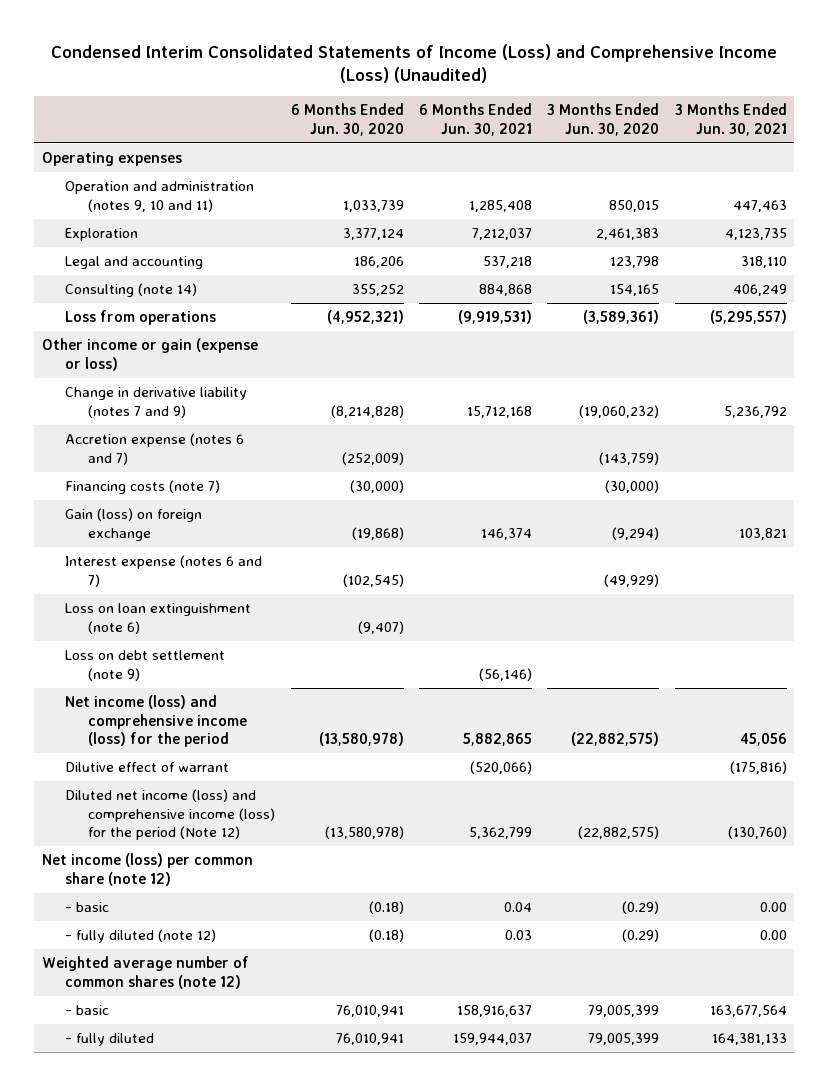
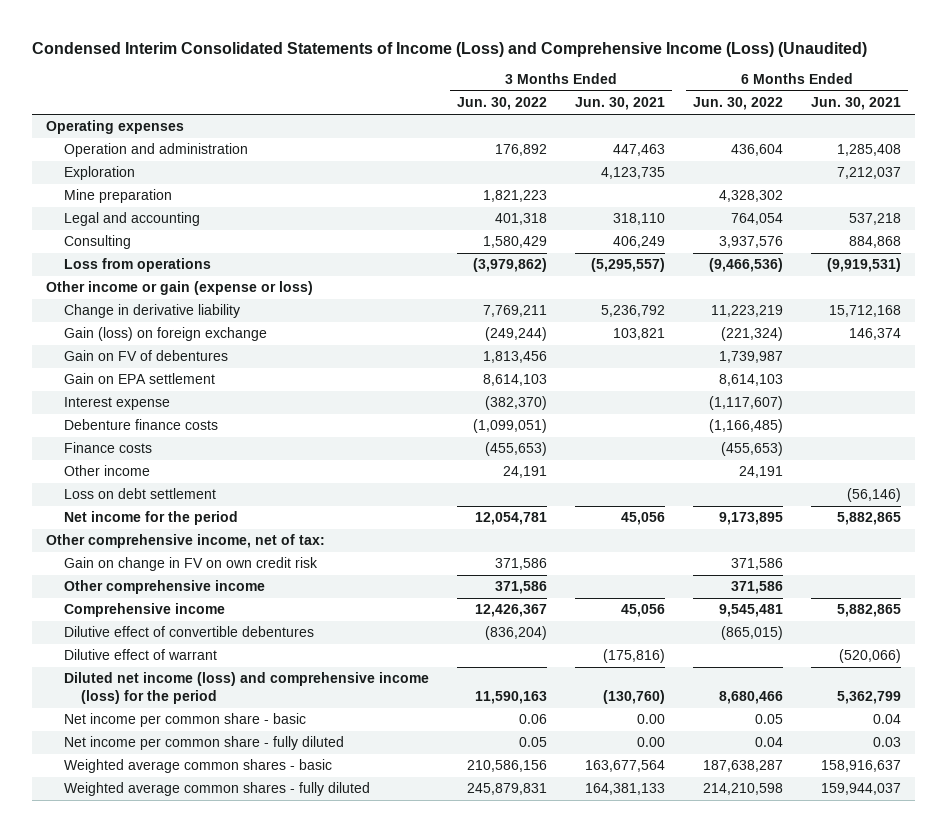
[290,103,404,136] 6 Months Ended Jun. 30, 2020 -> none
[547,103,660,136] 3 Months Ended Jun. 30, 2020 -> none
none -> [456,97,547,111] Jun. 30, 2022
none -> [693,97,784,111] Jun. 30, 2022
[64,181,254,212] Operation and administration (notes 9, 10 and 11) -> [63,143,248,158] Operation and administration
none -> [63,189,172,204] Mine preparation
[64,283,197,298] Consulting (note 14) -> [63,235,131,250] Consulting
[64,433,244,465] Accretion expense (notes 6 and 7) -> none
[64,480,220,495] Financing costs (note 7) -> none
[64,387,247,418] Change in derivative liability (notes 7 and 9) -> [63,304,240,319] Change in derivative liability
[64,603,251,634] Loss on loan extinguishment (note 6) -> none
none -> [63,350,228,362] Gain on FV of debentures
none -> [63,373,215,385] Gain on EPA settlement
[64,555,262,587] Interest expense (notes 6 and 7) -> [63,397,170,411] Interest expense
none -> [63,419,218,431] Debenture finance costs
none -> [63,442,152,454] Finance costs
none -> [63,465,150,477] Other income
[64,650,225,681] Loss on debt settlement (note 9) -> [63,488,216,500] Loss on debt settlement
[64,695,248,748] Net income (loss) and comprehensive income (loss) for the period -> [63,511,238,526] Net income for the period
none -> [46,534,326,549] Other comprehensive income, net of tax:
none -> [63,557,318,572] Gain on change in FV on own credit risk
none -> [63,580,265,595] Other comprehensive income
none -> [63,603,225,618] Comprehensive income
none -> [63,626,314,638] Dilutive effect of convertible debentures
[41,853,253,886] Net income (loss) per common share (note 12) -> none
[41,956,249,989] Weighted average number of common shares (note 12) -> none
[64,789,276,841] Diluted net income (loss) and comprehensive income (loss) for the period (Note 12) -> [63,672,429,705] Diluted net income (loss) and comprehensive income (loss) for the period
[64,902,109,913] - basic -> [63,713,306,728] Net income per common share - basic
[64,929,216,944] - fully diluted (note 12) -> [63,736,344,751] Net income per common share - fully diluted
[64,1005,109,1016] - basic -> [63,759,332,774] Weighted average common shares - basic
[64,1033,154,1047] - fully diluted -> [63,782,370,797] Weighted average common shares - fully diluted

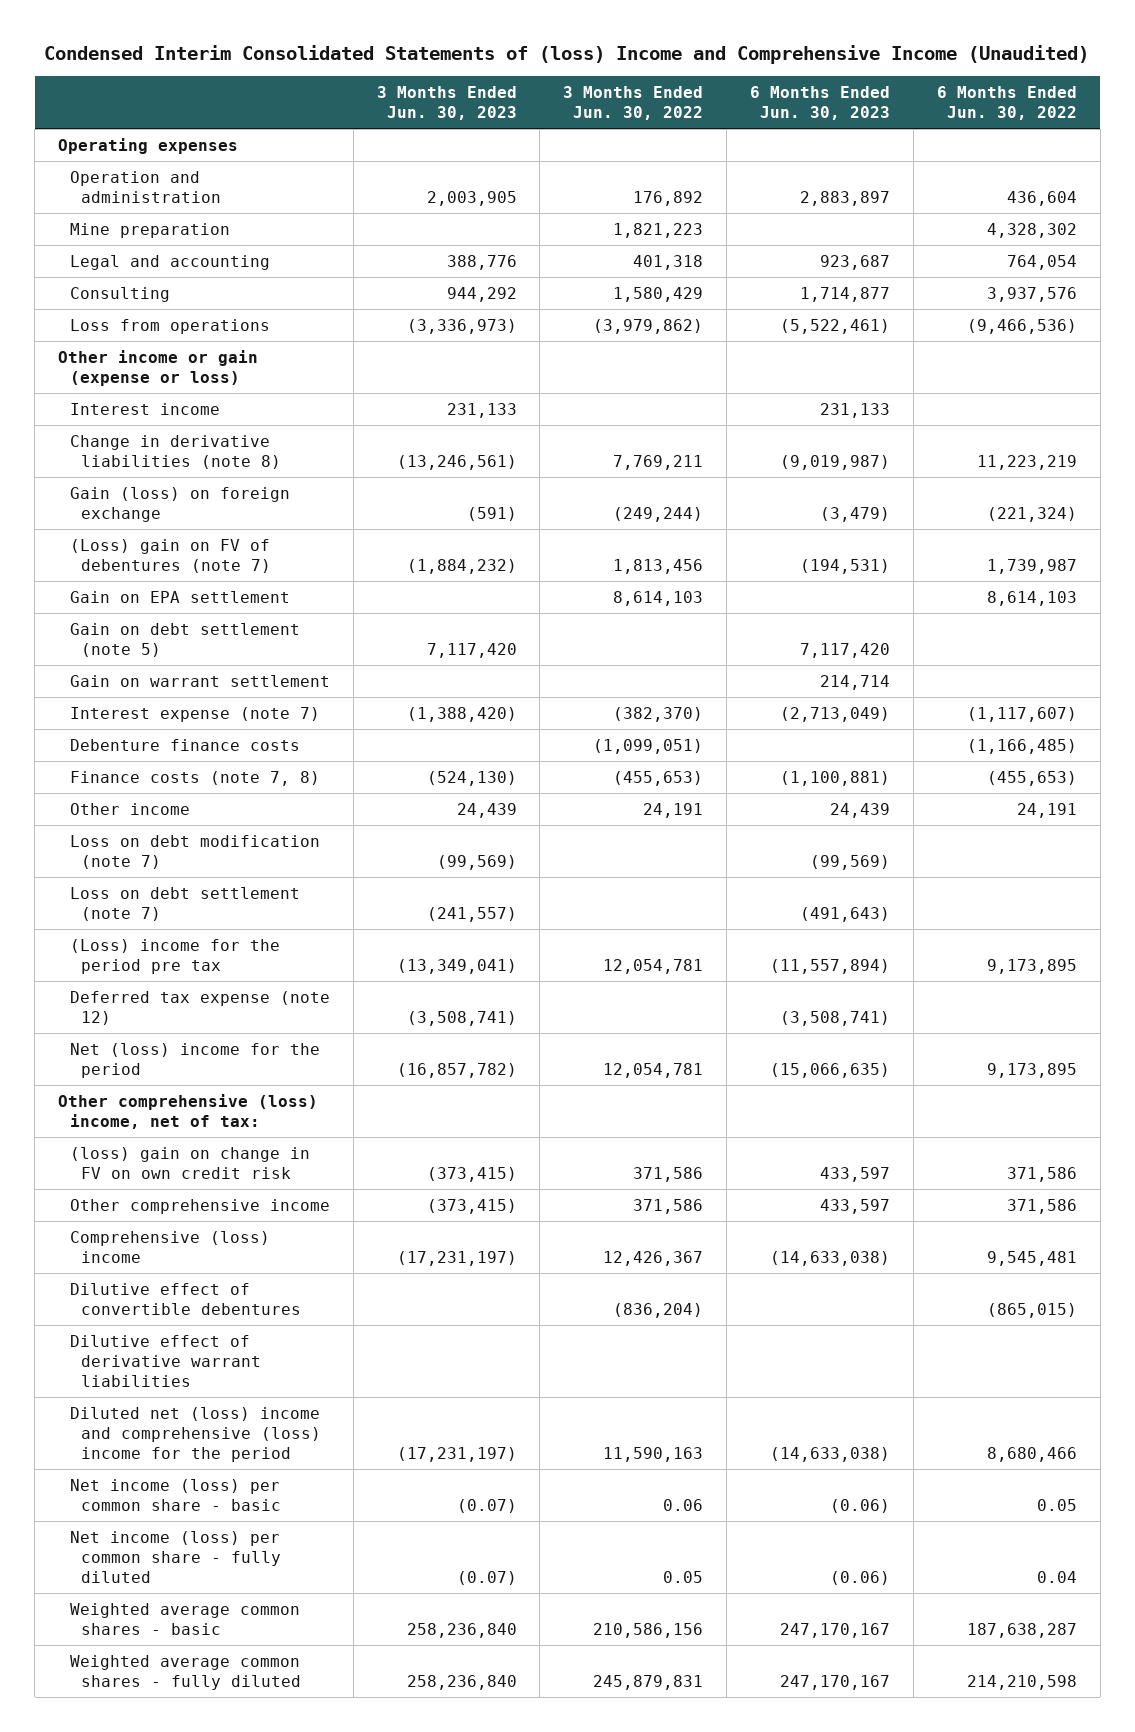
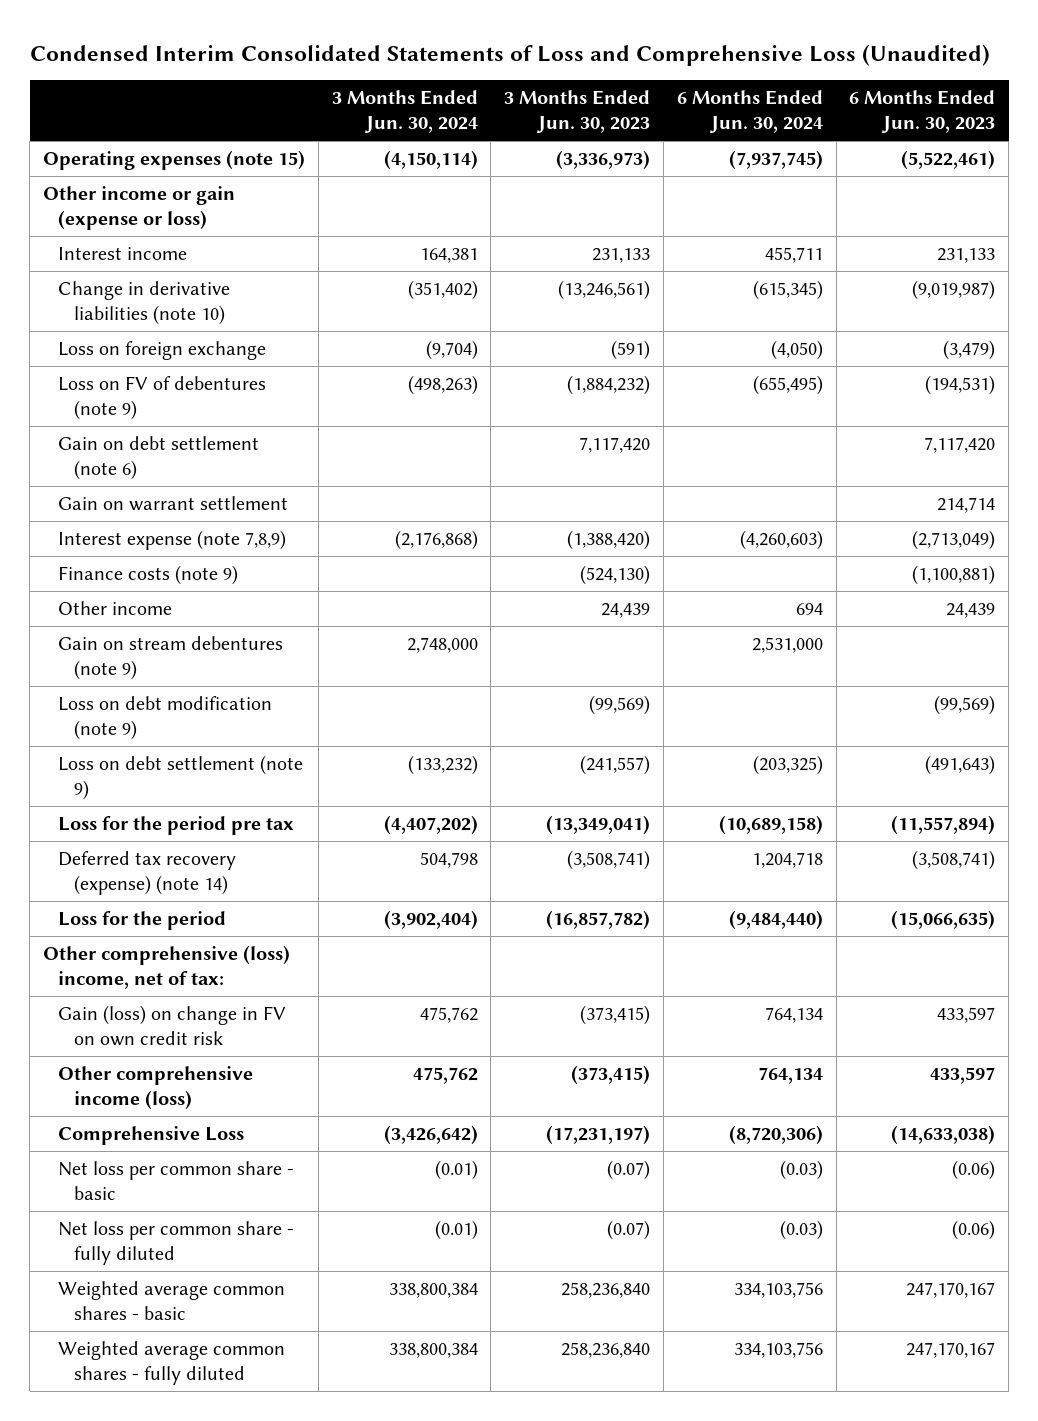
[44,44,1090,64] Condensed Interim Consolidated Statements of (loss) Income and Comprehensive Income (Unaudited) -> [29,43,990,66] Condensed Interim Consolidated Statements of Loss and Comprehensive Loss (Unaudited)
[563,85,704,120] 3 Months Ended Jun. 30, 2022 -> none
[936,85,1077,120] 6 Months Ended Jun. 30, 2022 -> none
none -> [331,90,478,134] 3 Months Ended Jun. 30, 2024
none -> [676,90,823,134] 6 Months Ended Jun. 30, 2024
[58,137,239,154] Operating expenses -> none
[69,170,222,204] Operation and administration -> none
[69,222,230,238] Mine preparation -> none
[69,254,270,270] Legal and accounting -> none
[69,286,170,302] Consulting -> none
[69,318,270,334] Loss from operations -> [43,149,306,170] Operating expenses (note 15)
[69,590,290,603] Gain on EPA settlement -> none
[69,434,282,470] Change in derivative liabilities (note 8) -> [58,280,231,325] Change in derivative liabilities (note 10)
[69,486,290,523] Gain (loss) on foreign exchange -> [58,340,267,360] Loss on foreign exchange
[69,538,272,574] (Loss) gain on FV of debentures (note 7) -> [58,375,267,420] Loss on FV of debentures (note 9)
[69,622,300,658] Gain on debt settlement (note 5) -> [58,435,260,480] Gain on debt settlement (note 6)
[69,738,300,751] Debenture finance costs -> none
[69,706,320,722] Interest expense (note 7) -> [58,529,287,550] Interest expense (note 7,8,9)
[69,770,320,786] Finance costs (note 7, 8) -> [58,564,239,585] Finance costs (note 9)
none -> [58,635,284,680] Gain on stream debentures (note 9)
[69,834,320,870] Loss on debt modification (note 7) -> [58,695,273,740] Loss on debt modification (note 9)
[69,886,300,922] Loss on debt settlement (note 7) -> [58,754,304,800] Loss on debt settlement (note 9)
[69,938,280,975] (Loss) income for the period pre tax -> [58,815,295,835] Loss for the period pre tax
[69,990,330,1026] Deferred tax expense (note 12) -> [58,850,237,895] Deferred tax recovery (expense) (note 14)
[69,1042,320,1079] Net (loss) income for the period -> [58,910,227,930] Loss for the period
[69,1282,302,1316] Dilutive effect of convertible debentures -> none
[69,1334,262,1388] Dilutive effect of derivative warrant liabilities -> none
[69,1406,322,1463] Diluted net (loss) income and comprehensive (loss) income for the period -> none
[69,1146,310,1180] (loss) gain on change in FV on own credit risk -> [58,1004,287,1046] Gain (loss) on change in FV on own credit risk
[69,1198,330,1214] Other comprehensive income -> [58,1065,254,1110] Other comprehensive income (loss)
[69,1230,270,1264] Comprehensive (loss) income -> [58,1125,245,1145] Comprehensive Loss
[69,1478,282,1512] Net income (loss) per common share - basic -> [58,1160,295,1200] Net loss per common share - basic
[69,1530,282,1584] Net income (loss) per common share - fully diluted -> [58,1220,295,1265] Net loss per common share - fully diluted

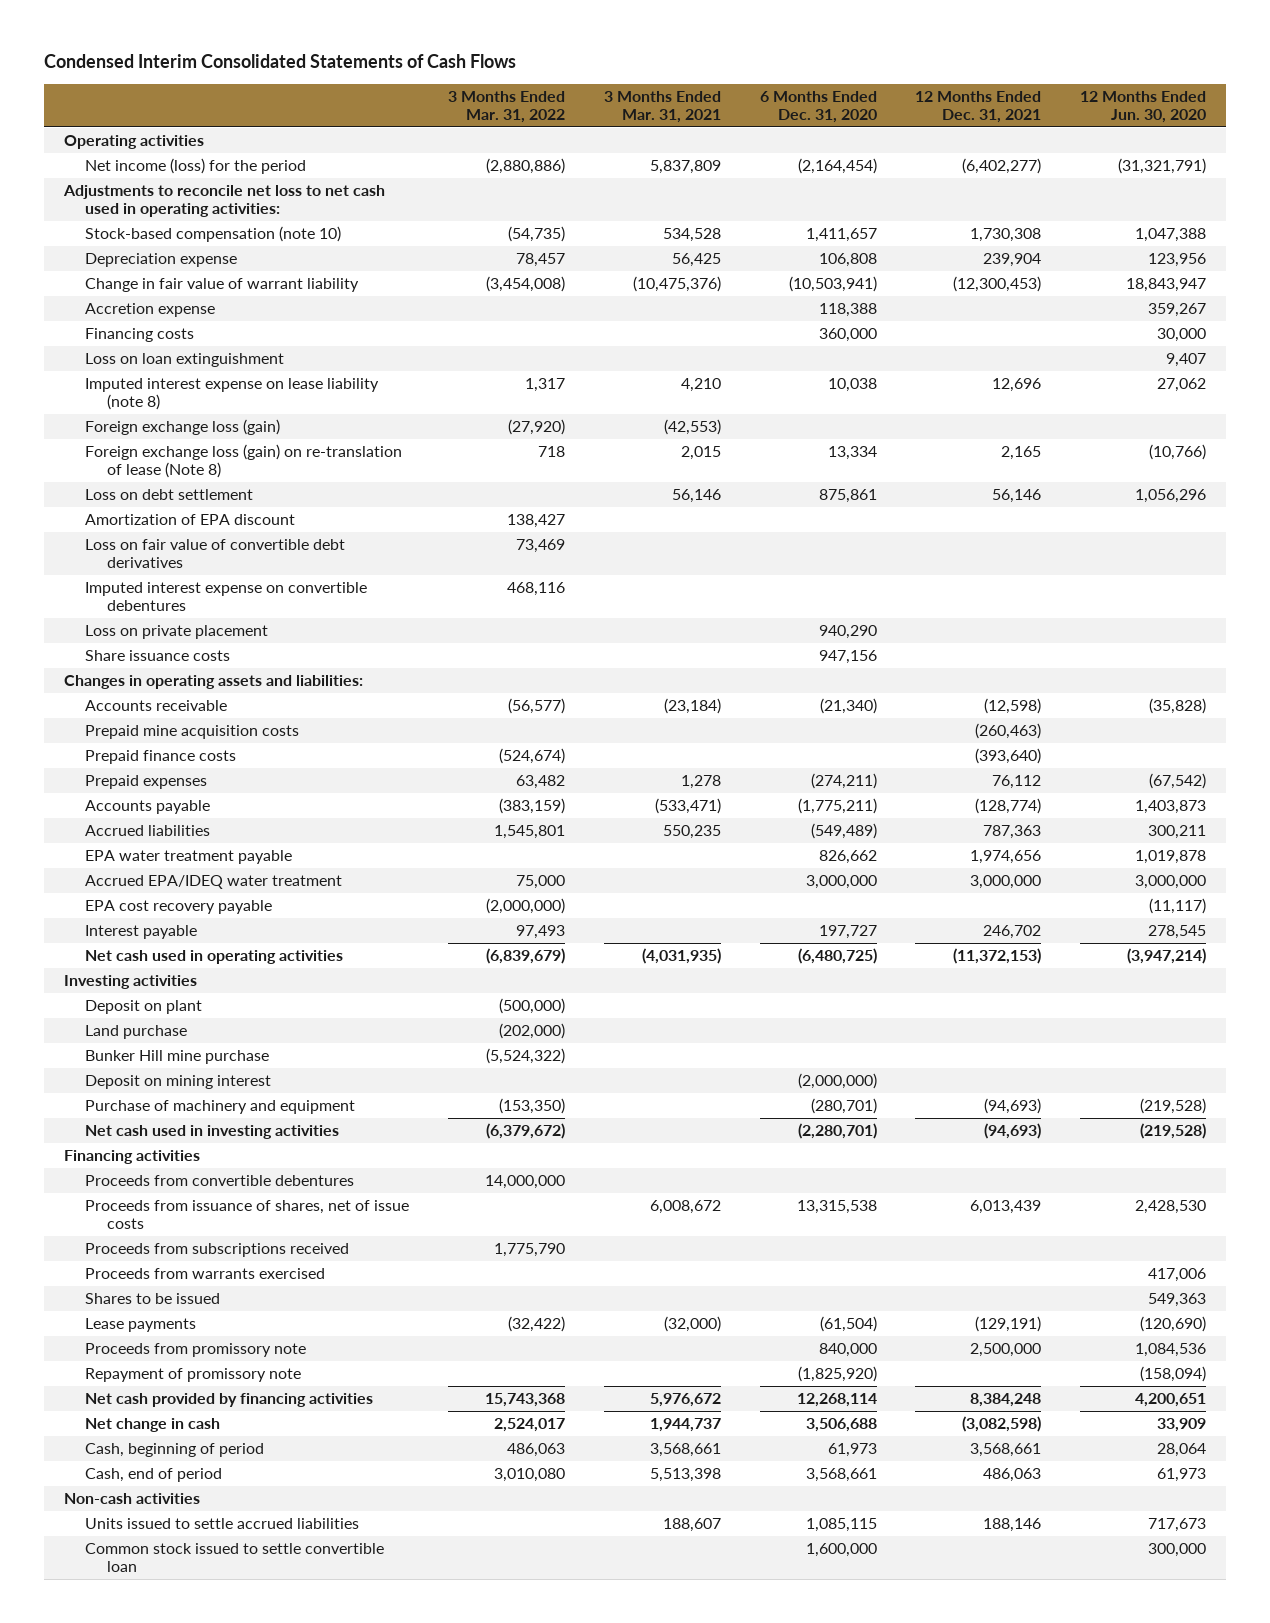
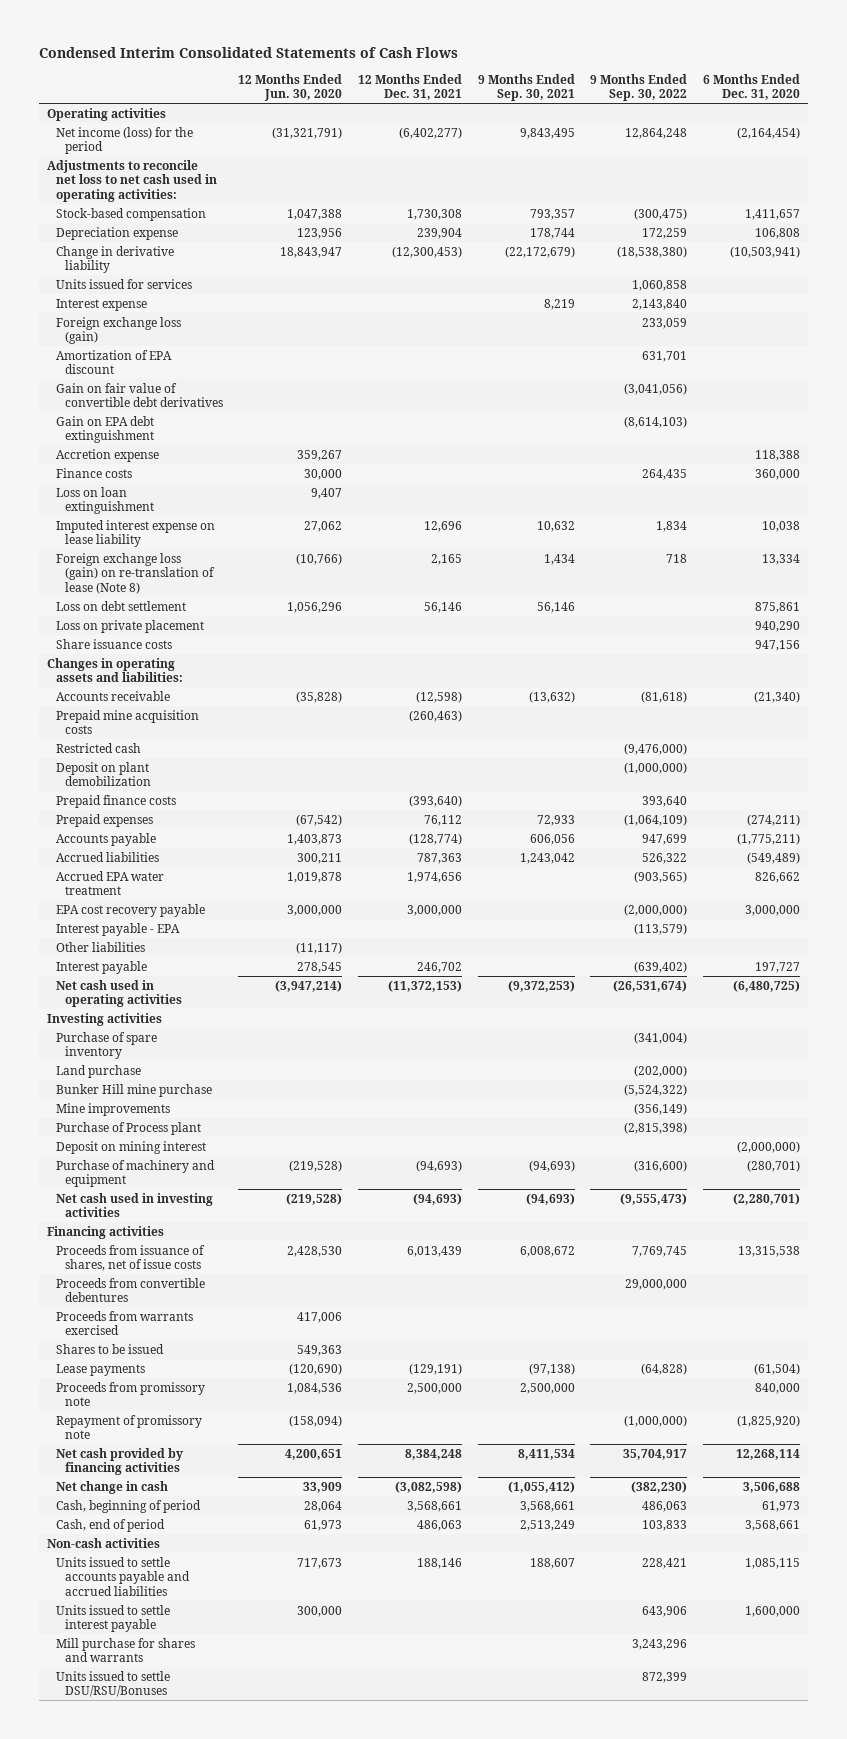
[448,90,566,123] 3 Months Ended Mar. 31, 2022 -> none
[603,90,721,123] 3 Months Ended Mar. 31, 2021 -> none
none -> [477,73,575,102] 9 Months Ended Sep. 30, 2021
none -> [590,73,688,102] 9 Months Ended Sep. 30, 2022
[85,226,342,243] Stock-based compensation (note 10) -> [55,207,206,221] Stock-based compensation
[85,278,360,293] Change in fair value of warrant liability -> [55,245,174,274] Change in derivative liability
none -> [55,278,192,289] Units issued for services
none -> [55,298,147,311] Interest expense
[85,419,281,436] Foreign exchange loss (gain) -> [55,316,181,345] Foreign exchange loss (gain)
[85,514,296,526] Amortization of EPA discount -> [55,349,172,375] Amortization of EPA discount
none -> [55,382,223,408] Gain on fair value of convertible debt derivatives
none -> [55,415,154,444] Gain on EPA debt extinguishment
[85,328,195,343] Financing costs -> [55,467,132,478] Finance costs
[85,378,380,410] Imputed interest expense on lease liability (note 8) -> [55,519,215,548] Imputed interest expense on lease liability
[85,539,346,568] Loss on fair value of convertible debt derivatives -> none
[85,582,368,611] Imputed interest expense on convertible debentures -> none
none -> [55,742,141,753] Restricted cash
none -> [55,761,151,787] Deposit on plant demobilization
[85,850,293,865] EPA water treatment payable -> [55,870,164,896] Accrued EPA water treatment
[85,875,343,890] Accrued EPA/IDEQ water treatment -> [55,903,205,917] EPA cost recovery payable
none -> [55,922,180,936] Interest payable - EPA
[85,900,273,915] EPA cost recovery payable -> [55,941,145,952] Other liabilities
[85,1000,203,1015] Deposit on plant -> none
none -> [55,1031,157,1060] Purchase of spare inventory
none -> [55,1102,170,1116] Mine improvements
none -> [55,1121,201,1135] Purchase of Process plant
[85,1243,350,1258] Proceeds from subscriptions received -> none
[85,1175,355,1187] Proceeds from convertible debentures -> [55,1277,205,1303] Proceeds from convertible debentures
[85,1518,360,1530] Units issued to settle accrued liabilities -> [55,1556,190,1596] Units issued to settle accounts payable and accrued liabilities
[85,1543,385,1572] Common stock issued to settle convertible loan -> [55,1604,170,1633] Units issued to settle interest payable
none -> [55,1637,195,1663] Mill purchase for shares and warrants
none -> [55,1670,170,1698] Units issued to settle DSU/RSU/Bonuses

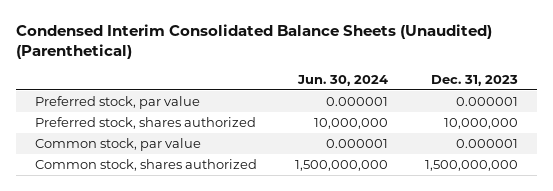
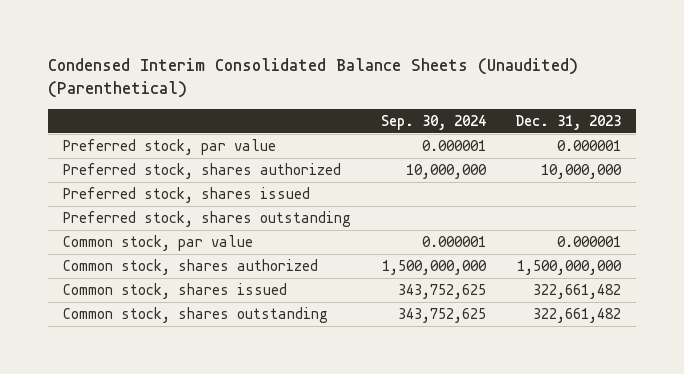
[296,75,388,87] Jun. 30, 2024 -> none
none -> [380,114,486,130] Sep. 30, 2024
none -> [62,186,310,203] Preferred stock, shares issued
none -> [62,210,351,227] Preferred stock, shares outstanding
none -> [62,282,287,299] Common stock, shares issued
none -> [62,306,328,323] Common stock, shares outstanding

